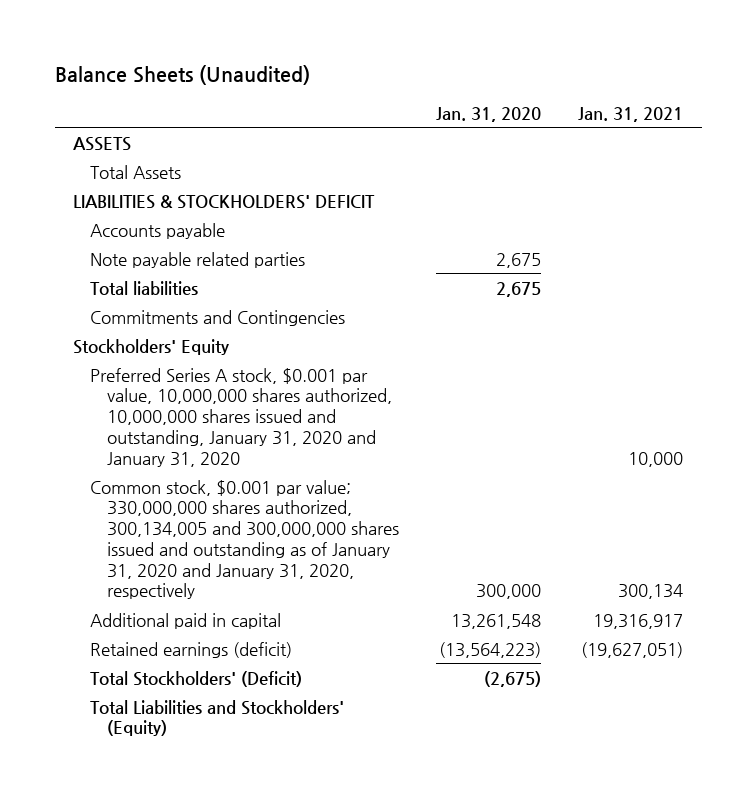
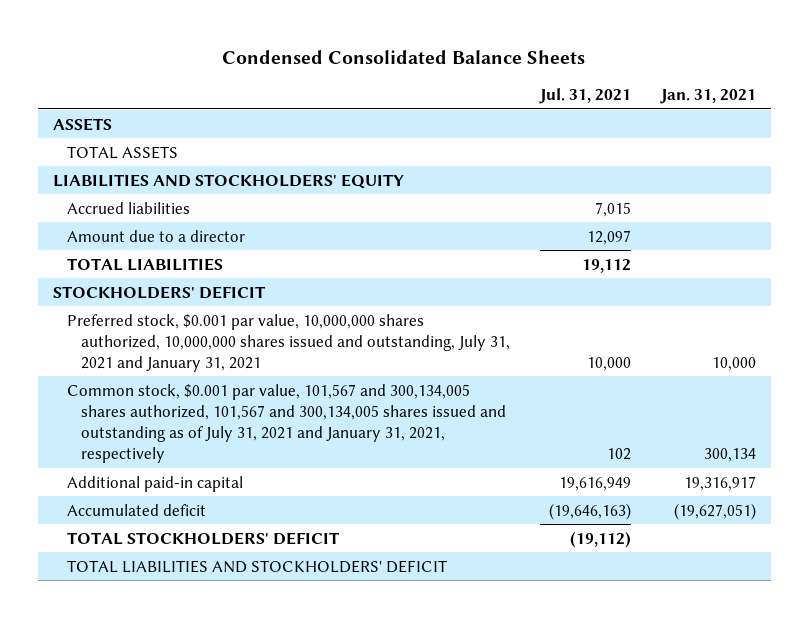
[54,65,310,86] Balance Sheets (Unaudited) -> [222,49,586,64] Condensed Consolidated Balance Sheets
[435,106,541,122] Jan. 31, 2020 -> none
none -> [539,87,632,104] Jul. 31, 2021
[89,222,225,239] Accounts payable -> none
[89,251,305,268] Note payable related parties -> none
[89,309,345,326] Commitments and Contingencies -> none
[73,338,230,355] Stockholders' Equity -> none
[89,164,181,179] Total Assets -> [66,145,178,159] TOTAL ASSETS
[73,194,376,209] LIABILITIES & STOCKHOLDERS' DEFICIT -> [52,173,404,189] LIABILITIES AND STOCKHOLDERS' EQUITY
none -> [66,201,190,214] Accrued liabilities
none -> [66,229,245,242] Amount due to a director
[89,280,198,295] Total liabilities -> [66,257,223,271] TOTAL LIABILITIES
none -> [52,285,265,299] STOCKHOLDERS' DEFICIT
[89,367,392,467] Preferred Series A stock, $0.001 par value, 10,000,000 shares authorized, 10,000,000 shares issued and outstanding, January 31, 2020 and January 31, 2020 -> [66,313,511,372] Preferred stock, $0.001 par value, 10,000,000 shares authorized, 10,000,000 shares issued and outstanding, July 31, 2021 and January 31, 2021
[89,479,399,600] Common stock, $0.001 par value; 330,000,000 shares authorized, 300,134,005 and 300,000,000 shares issued and outstanding as of January 31, 2020 and January 31, 2020, respectively -> [66,383,507,463] Common stock, $0.001 par value, 101,567 and 300,134,005 shares authorized, 101,567 and 300,134,005 shares issued and outstanding as of July 31, 2021 and January 31, 2021, respectively
[89,612,281,629] Additional paid in capital -> [66,475,243,492] Additional paid-in capital
[89,641,292,658] Retained earnings (deficit) -> [66,503,206,516] Accumulated deficit
[89,670,302,687] Total Stockholders' (Deficit) -> [66,531,339,545] TOTAL STOCKHOLDERS' DEFICIT
[89,699,344,737] Total Liabilities and Stockholders' (Equity) -> [66,559,447,573] TOTAL LIABILITIES AND STOCKHOLDERS' DEFICIT

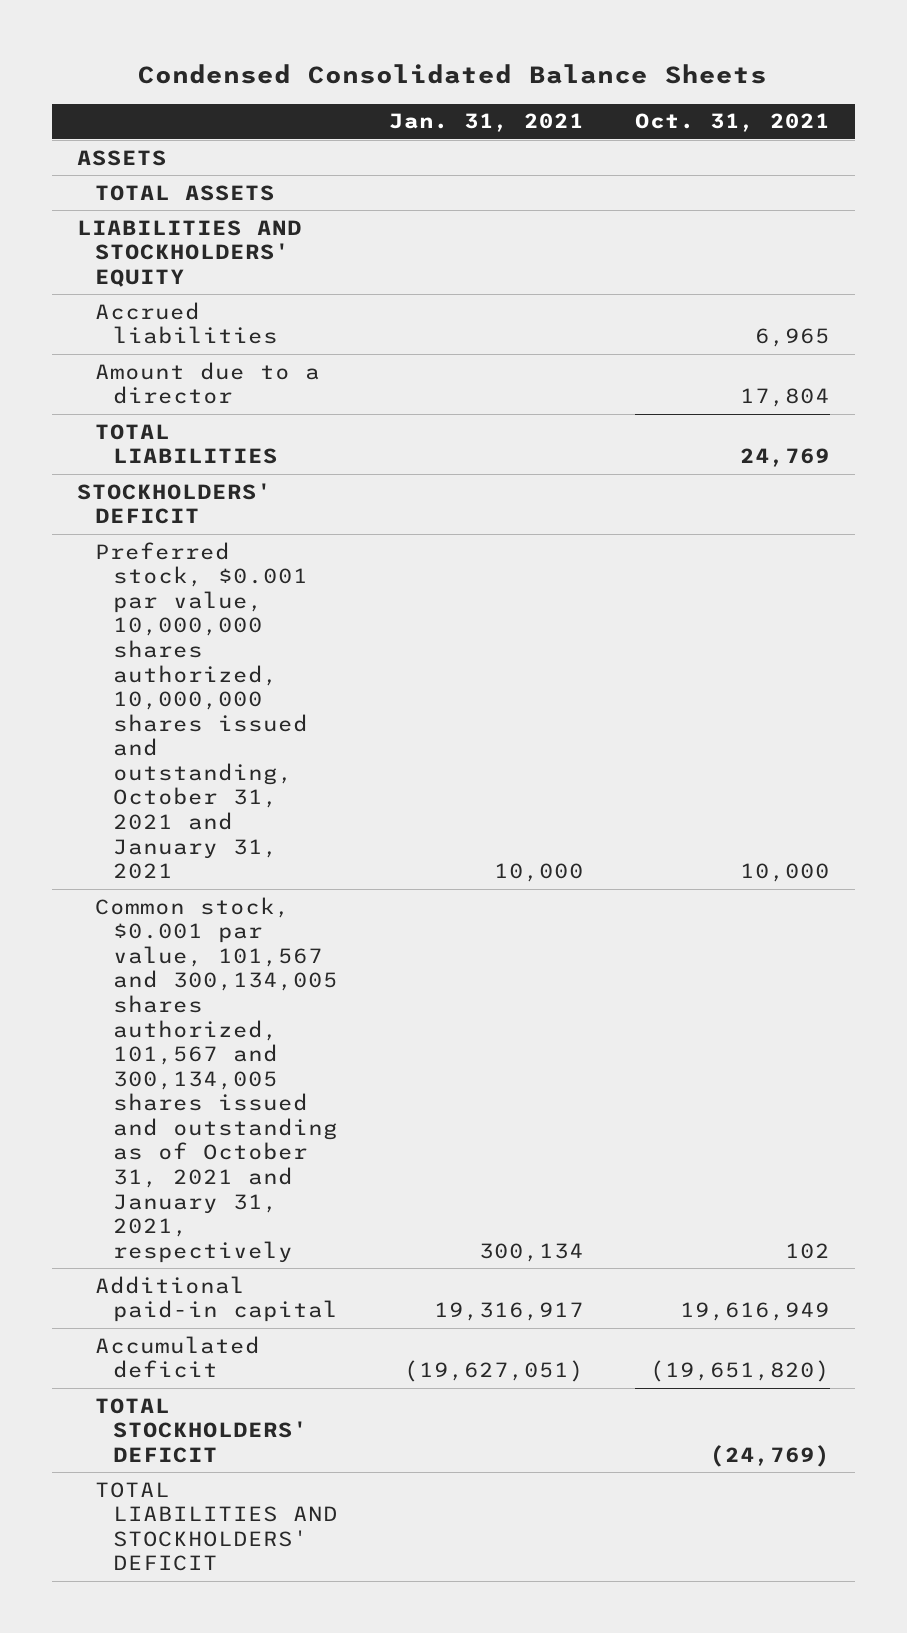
[539,87,632,104] Jul. 31, 2021 -> none
none -> [634,113,830,133] Oct. 31, 2021
[66,313,511,372] Preferred stock, $0.001 par value, 10,000,000 shares authorized, 10,000,000 shares issued and outstanding, July 31, 2021 and January 31, 2021 -> [95,541,309,880] Preferred stock, $0.001 par value, 10,000,000 shares authorized, 10,000,000 shares issued and outstanding, October 31, 2021 and January 31, 2021
[66,383,507,463] Common stock, $0.001 par value, 101,567 and 300,134,005 shares authorized, 101,567 and 300,134,005 shares issued and outstanding as of July 31, 2021 and January 31, 2021, respectively -> [95,896,339,1263] Common stock, $0.001 par value, 101,567 and 300,134,005 shares authorized, 101,567 and 300,134,005 shares issued and outstanding as of October 31, 2021 and January 31, 2021, respectively

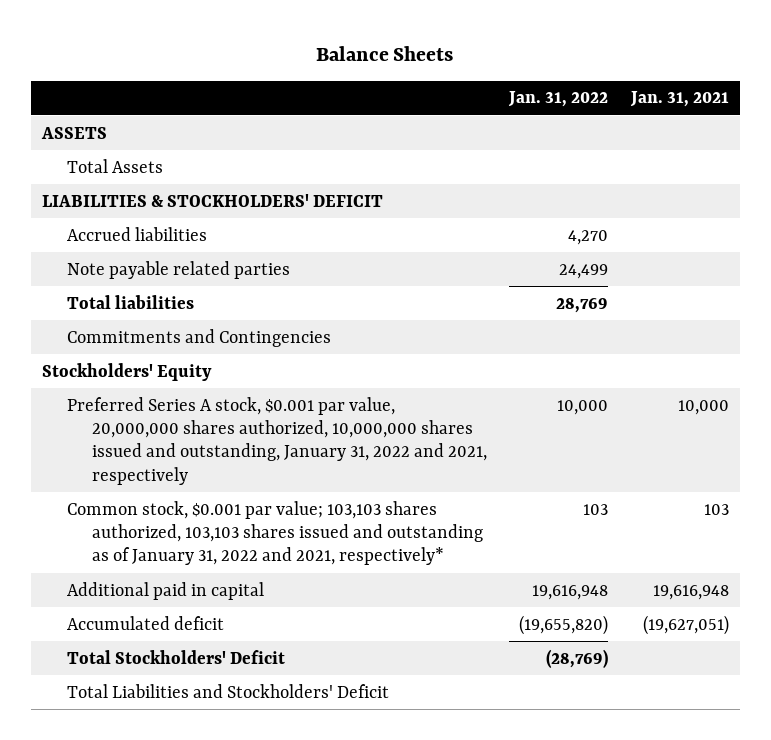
[138,64,768,85] Condensed Consolidated Balance Sheets -> [316,46,454,62] Balance Sheets
[634,113,830,133] Oct. 31, 2021 -> none
none -> [508,91,609,108] Jan. 31, 2022
[95,184,276,201] TOTAL ASSETS -> [67,158,164,173] Total Assets
[77,219,303,287] LIABILITIES AND STOCKHOLDERS' EQUITY -> [42,193,384,207] LIABILITIES & STOCKHOLDERS' DEFICIT
[95,361,321,405] Amount due to a director -> none
none -> [67,260,291,279] Note payable related parties
[95,423,279,465] TOTAL LIABILITIES -> [67,294,195,309] Total liabilities
none -> [67,328,332,347] Commitments and Contingencies
[77,482,273,525] STOCKHOLDERS' DEFICIT -> [42,362,213,381] Stockholders' Equity
[95,541,309,880] Preferred stock, $0.001 par value, 10,000,000 shares authorized, 10,000,000 shares issued and outstanding, October 31, 2021 and January 31, 2021 -> [67,396,487,485] Preferred Series A stock, $0.001 par value, 20,000,000 shares authorized, 10,000,000 shares issued and outstanding, January 31, 2022 and 2021, respectively
[95,896,339,1263] Common stock, $0.001 par value, 101,567 and 300,134,005 shares authorized, 101,567 and 300,134,005 shares issued and outstanding as of October 31, 2021 and January 31, 2021, respectively -> [67,500,483,566] Common stock, $0.001 par value; 103,103 shares authorized, 103,103 shares issued and outstanding as of January 31, 2022 and 2021, respectively*
[478,1242,584,1262] 300,134 -> [703,503,729,515] 103
[95,1275,339,1323] Additional paid-in capital -> [67,581,265,600] Additional paid in capital
[433,1302,584,1322] 19,316,917 -> [652,584,729,600] 19,616,948
[95,1397,309,1463] TOTAL STOCKHOLDERS' DEFICIT -> [67,649,286,664] Total Stockholders' Deficit
[95,1481,339,1572] TOTAL LIABILITIES AND STOCKHOLDERS' DEFICIT -> [67,683,390,698] Total Liabilities and Stockholders' Deficit

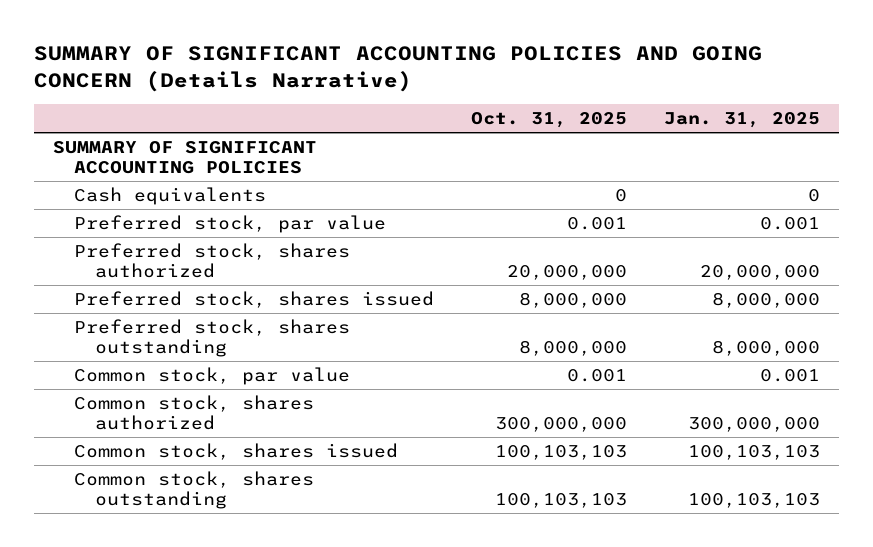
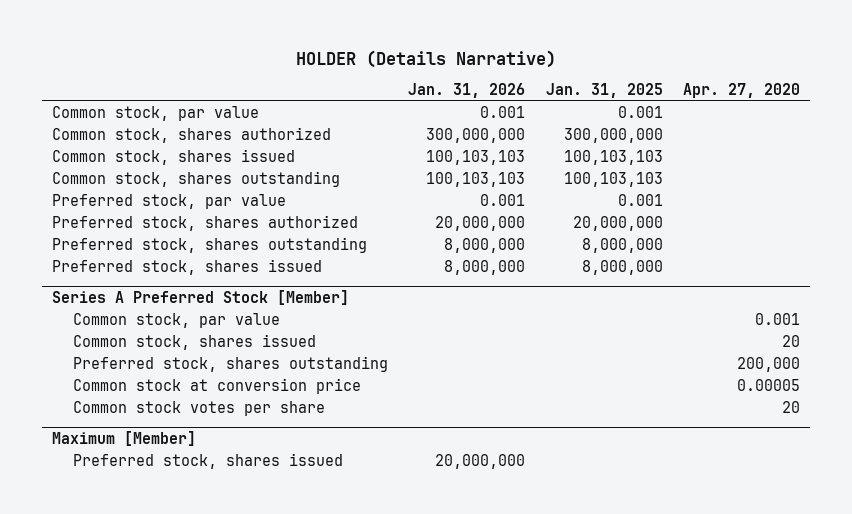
[33,46,762,92] SUMMARY OF SIGNIFICANT ACCOUNTING POLICIES AND GOING CONCERN (Details Narrative) -> [295,49,556,68] HOLDER (Details Narrative)
[470,112,627,129] Oct. 31, 2025 -> none
none -> [408,83,526,99] Jan. 31, 2026
none -> [682,83,800,99] Apr. 27, 2020
[52,141,317,174] SUMMARY OF SIGNIFICANT ACCOUNTING POLICIES -> none
[73,187,266,206] Cash equivalents -> none
[73,215,386,234] Preferred stock, par value -> [52,194,287,210] Preferred stock, par value
[73,243,350,278] Preferred stock, shares authorized -> [52,215,359,232] Preferred stock, shares authorized
[73,319,350,357] Preferred stock, shares outstanding -> [52,237,368,254] Preferred stock, shares outstanding
[73,291,434,309] Preferred stock, shares issued -> [52,259,323,276] Preferred stock, shares issued
none -> [52,290,350,306] Series A Preferred Stock [Member]
none -> [73,313,281,329] Common stock, par value
none -> [73,334,317,351] Common stock, shares issued
none -> [73,356,389,373] Preferred stock, shares outstanding
none -> [73,378,362,395] Common stock at conversion price
none -> [73,401,326,417] Common stock votes per share
none -> [52,431,197,447] Maximum [Member]
none -> [73,453,344,470] Preferred stock, shares issued

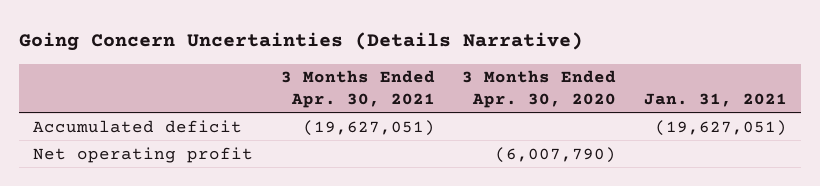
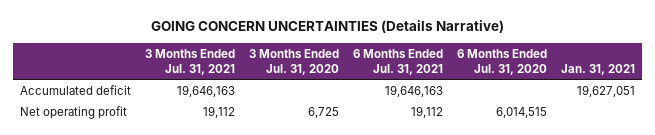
[18,32,583,52] Going Concern Uncertainties (Details Narrative) -> [150,20,504,34] GOING CONCERN UNCERTAINTIES (Details Narrative)
[280,70,435,108] 3 Months Ended Apr. 30, 2021 -> none
[462,70,617,108] 3 Months Ended Apr. 30, 2020 -> none
none -> [145,48,236,75] 3 Months Ended Jul. 31, 2021
none -> [249,48,340,75] 3 Months Ended Jul. 31, 2020
none -> [353,48,444,75] 6 Months Ended Jul. 31, 2021
none -> [457,48,548,75] 6 Months Ended Jul. 31, 2020
[655,119,788,136] (19,627,051) -> [576,84,635,97] 19,627,051

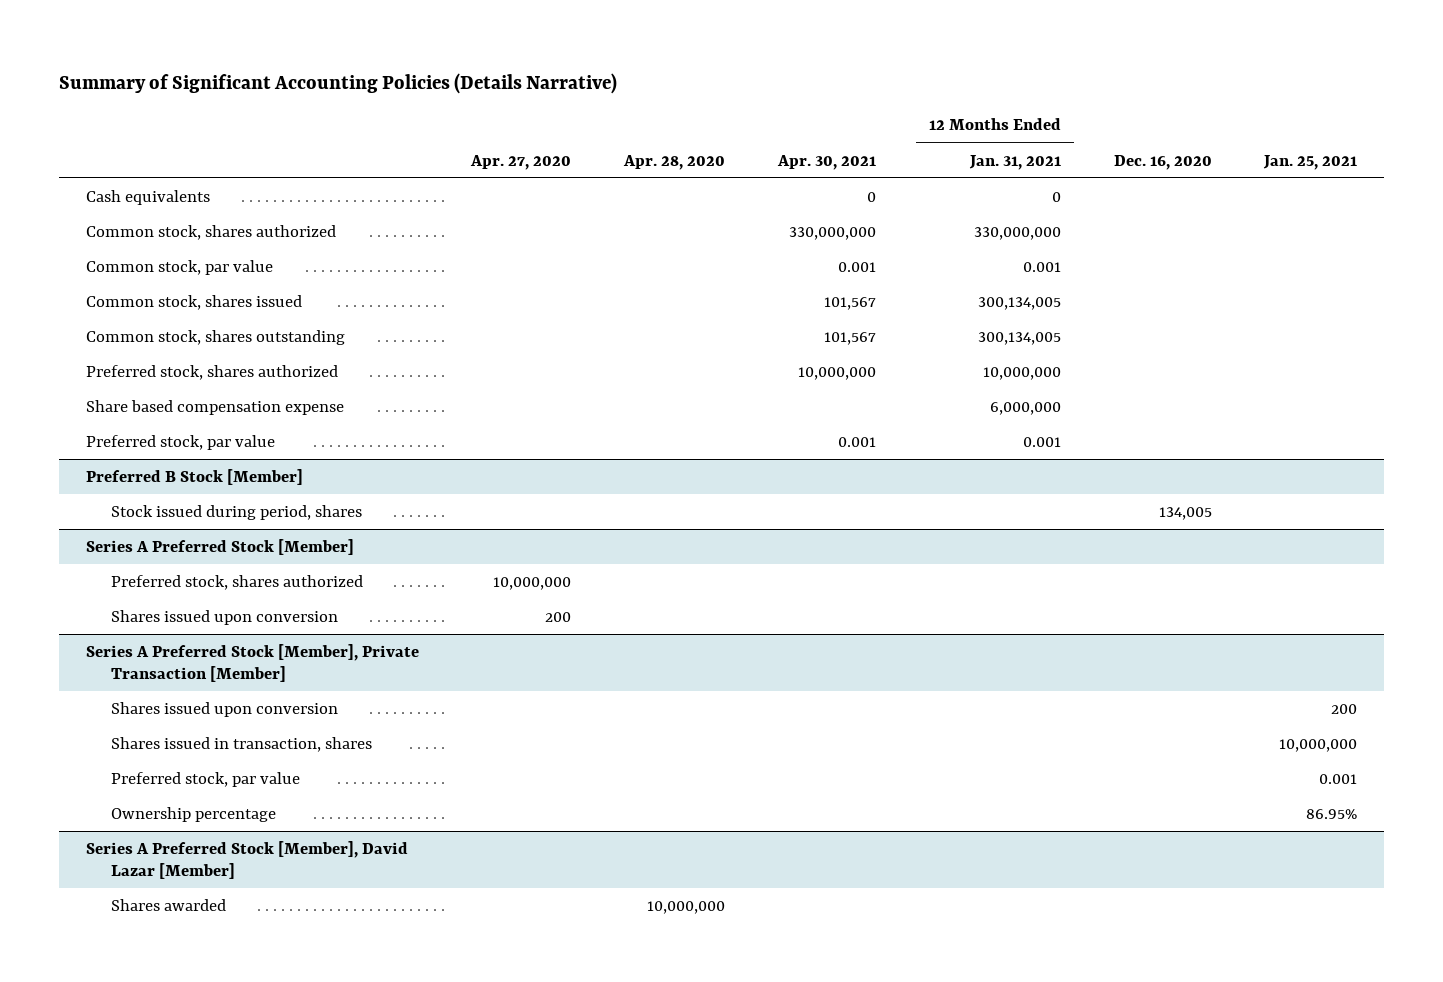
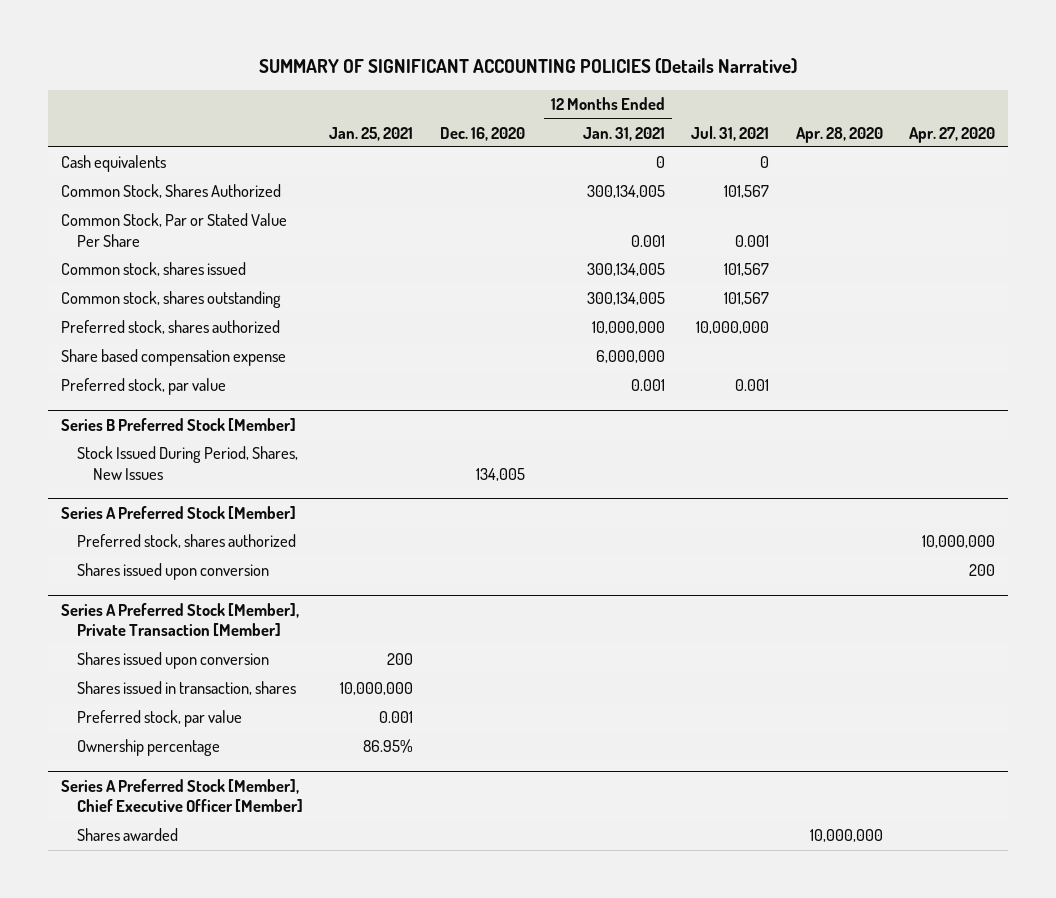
[59,72,618,94] Summary of Significant Accounting Policies (Details Narrative) -> [259,58,798,75] SUMMARY OF SIGNIFICANT ACCOUNTING POLICIES (Details Narrative)
[777,154,877,170] Apr. 30, 2021 -> none
none -> [691,125,770,141] Jul. 31, 2021
[85,224,336,240] Common stock, shares authorized -> [60,184,281,199] Common Stock, Shares Authorized
[973,226,1061,240] 330,000,000 -> [587,185,666,199] 300,134,005
[85,259,273,275] Common stock, par value -> [60,213,287,248] Common Stock, Par or Stated Value Per Share
[85,468,303,485] Preferred B Stock [Member] -> [60,417,296,431] Series B Preferred Stock [Member]
[110,504,362,520] Stock issued during period, shares -> [76,446,298,481] Stock Issued During Period, Shares, New Issues
[85,840,408,879] Series A Preferred Stock [Member], David Lazar [Member] -> [60,778,303,813] Series A Preferred Stock [Member], Chief Executive Officer [Member]

